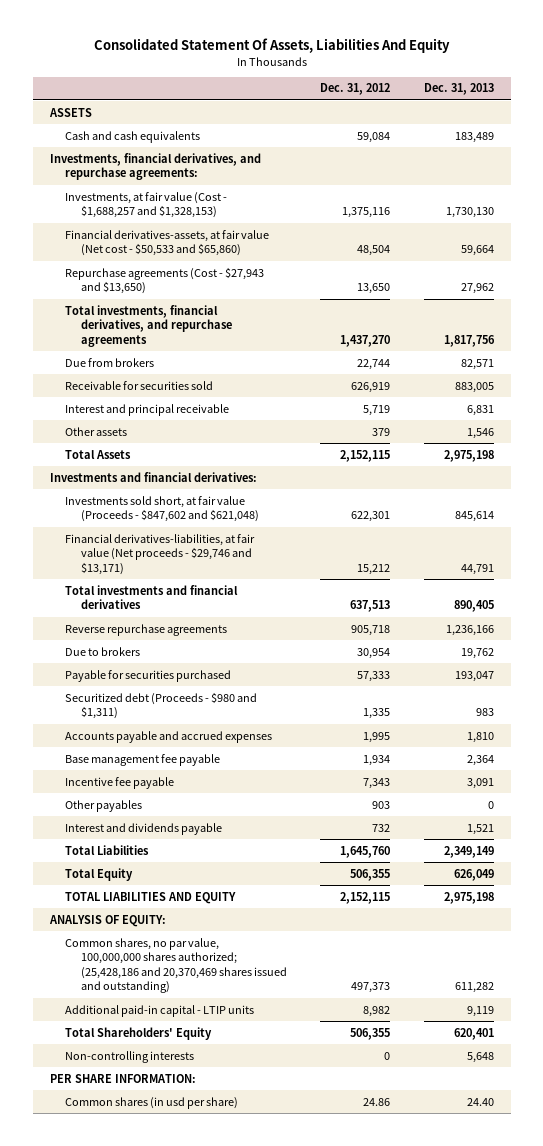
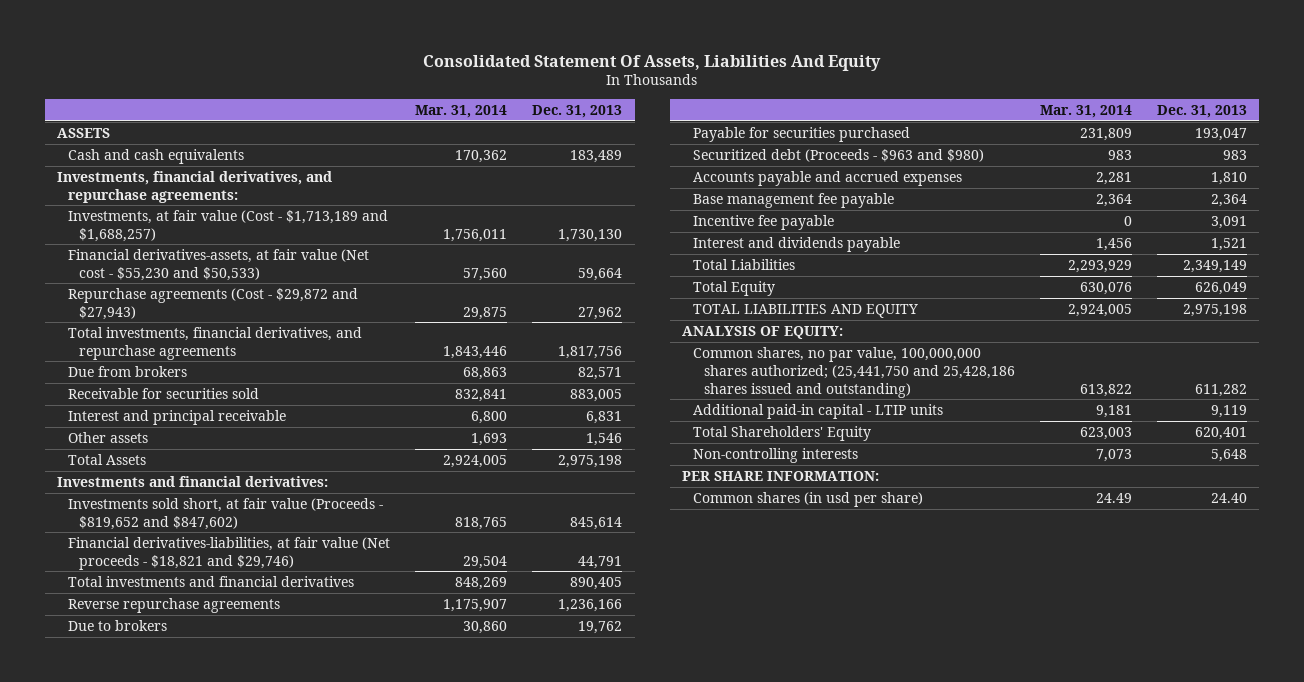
[320,83,391,96] Dec. 31, 2012 -> none
none -> [415,105,508,119] Mar. 31, 2014
[65,191,228,219] Investments, at fair value (Cost - $1,688,257 and $1,328,153) -> [68,209,389,242] Investments, at fair value (Cost - $1,713,189 and $1,688,257)
[65,229,270,257] Financial derivatives-assets, at fair value (Net cost - $50,533 and $65,860) -> [68,248,370,281] Financial derivatives-assets, at fair value (Net cost - $55,230 and $50,533)
[65,266,265,295] Repurchase agreements (Cost - $27,943 and $13,650) -> [68,287,359,320] Repurchase agreements (Cost - $29,872 and $27,943)
[65,495,259,523] Investments sold short, at fair value (Proceeds - $847,602 and $621,048) -> [68,497,384,530] Investments sold short, at fair value (Proceeds - $819,652 and $847,602)
[65,533,256,575] Financial derivatives-liabilities, at fair value (Net proceeds - $29,746 and $13,171) -> [68,536,391,570] Financial derivatives-liabilities, at fair value (Net proceeds - $18,821 and $29,746)
[65,691,258,720] Securitized debt (Proceeds - $980 and $1,311) -> [692,148,984,162] Securitized debt (Proceeds - $963 and $980)
[65,799,143,812] Other payables -> none
[65,937,287,994] Common shares, no par value, 100,000,000 shares authorized; (25,428,186 and 20,370,469 shares issued and outstanding) -> [692,346,1015,398] Common shares, no par value, 100,000,000 shares authorized; (25,441,750 and 25,428,186 shares issued and outstanding)

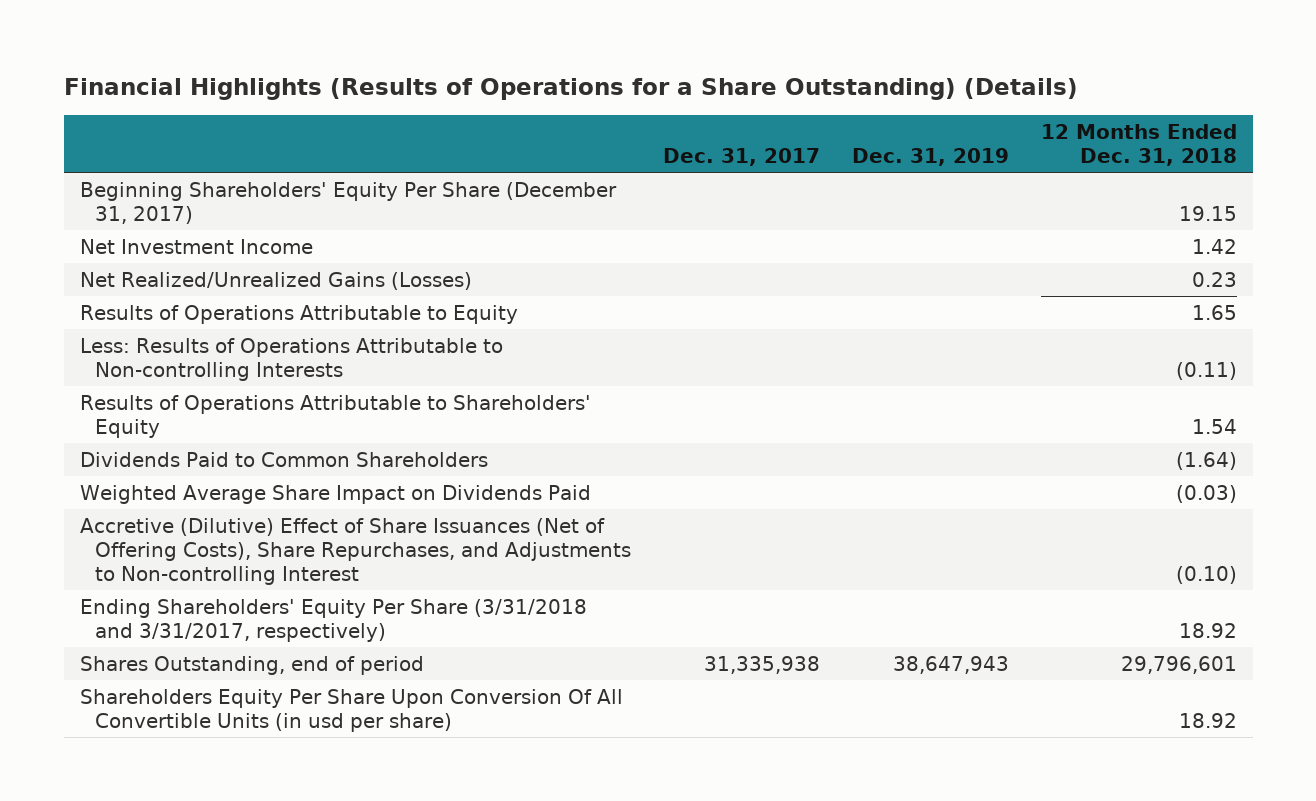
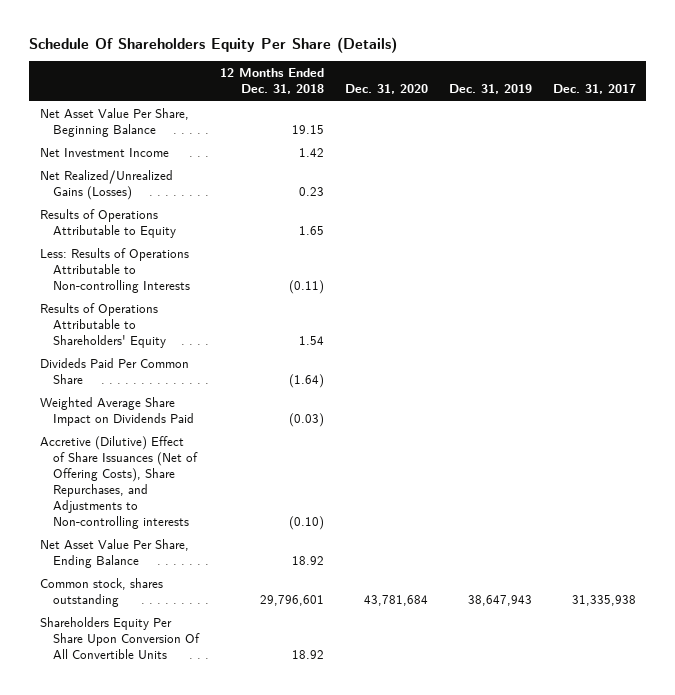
[63,78,1078,101] Financial Highlights (Results of Operations for a Share Outstanding) (Details) -> [29,36,398,53] Schedule Of Shareholders Equity Per Share (Details)
none -> [344,84,428,95] Dec. 31, 2020
[79,181,617,224] Beginning Shareholders' Equity Per Share (December 31, 2017) -> [39,108,189,138] Net Asset Value Per Share, Beginning Balance
[79,451,488,467] Dividends Paid to Common Shareholders -> [39,358,189,385] Divideds Paid Per Common Share
[79,517,631,586] Accretive (Dilutive) Effect of Share Issuances (Net of Offering Costs), Share Repurchases, and Adjustments to Non-controlling Interest -> [39,436,198,530] Accretive (Dilutive) Effect of Share Issuances (Net of Offering Costs), Share Repurchases, and Adjustments to Non-controlling interests
[79,598,587,642] Ending Shareholders' Equity Per Share (3/31/2018 and 3/31/2017, respectively) -> [39,539,189,569] Net Asset Value Per Share, Ending Balance
[79,655,424,675] Shares Outstanding, end of period -> [39,578,163,608] Common stock, shares outstanding
[79,688,623,732] Shareholders Equity Per Share Upon Conversion Of All Convertible Units (in usd per share) -> [39,617,200,660] Shareholders Equity Per Share Upon Conversion Of All Convertible Units

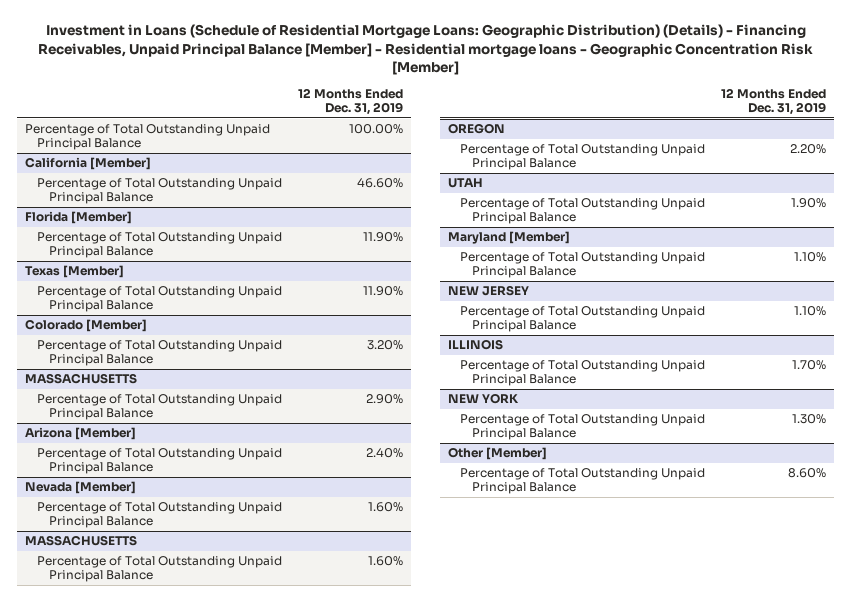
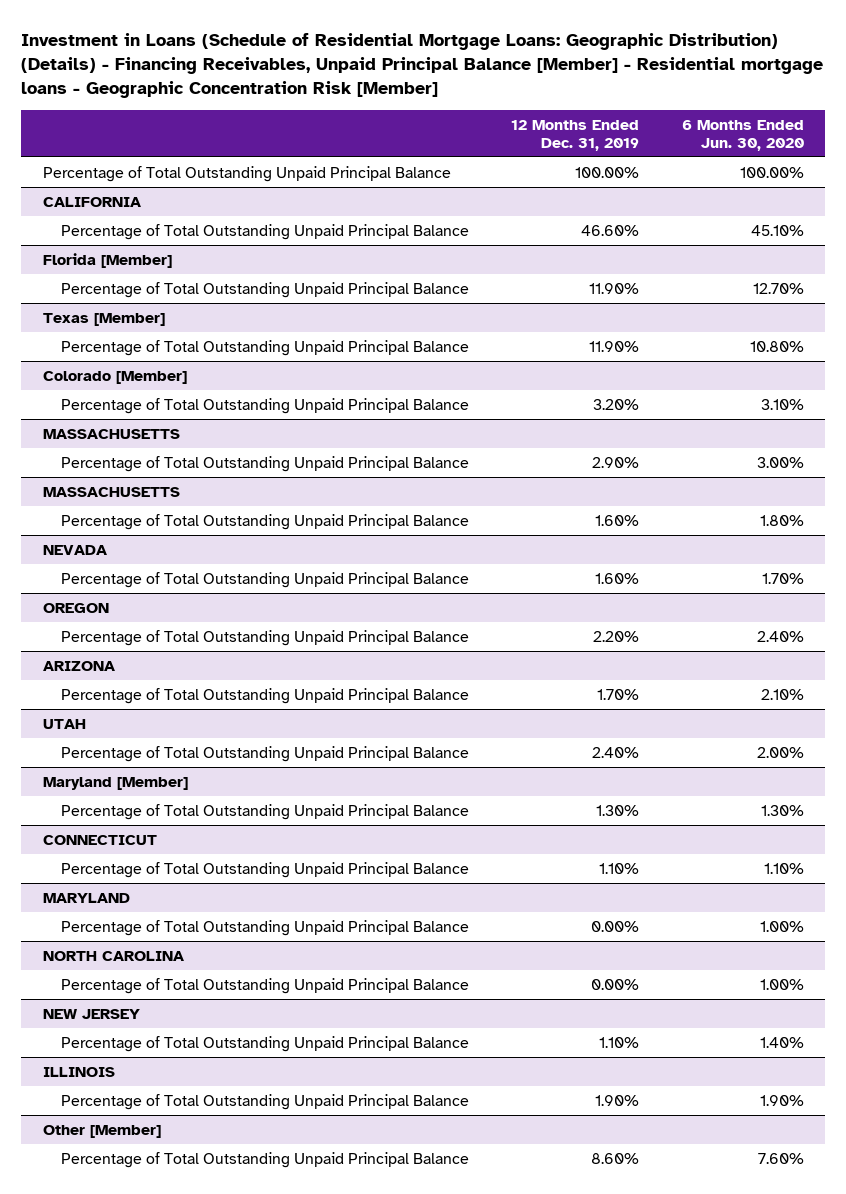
none -> [681,119,804,151] 6 Months Ended Jun. 30, 2020
[24,157,151,171] California [Member] -> [42,196,141,207] CALIFORNIA
[24,427,136,441] Arizona [Member] -> none
[36,448,282,475] Percentage of Total Outstanding Unpaid Principal Balance -> none
[24,481,136,495] Nevada [Member] -> none
[36,502,282,529] Percentage of Total Outstanding Unpaid Principal Balance -> none
none -> [42,544,107,555] NEVADA
none -> [60,571,469,588] Percentage of Total Outstanding Unpaid Principal Balance
none -> [42,660,115,671] ARIZONA
none -> [60,687,469,704] Percentage of Total Outstanding Unpaid Principal Balance
[791,198,827,209] 1.90% -> [592,746,640,758] 2.40%
none -> [60,803,469,820] Percentage of Total Outstanding Unpaid Principal Balance
none -> [42,834,157,845] CONNECTICUT
none -> [42,892,130,903] MARYLAND
none -> [60,919,469,936] Percentage of Total Outstanding Unpaid Principal Balance
none -> [42,950,184,961] NORTH CAROLINA
none -> [60,977,469,994] Percentage of Total Outstanding Unpaid Principal Balance
[448,393,520,405] NEW YORK -> none
[460,414,706,441] Percentage of Total Outstanding Unpaid Principal Balance -> none
[792,360,827,371] 1.70% -> [595,1094,640,1106] 1.90%

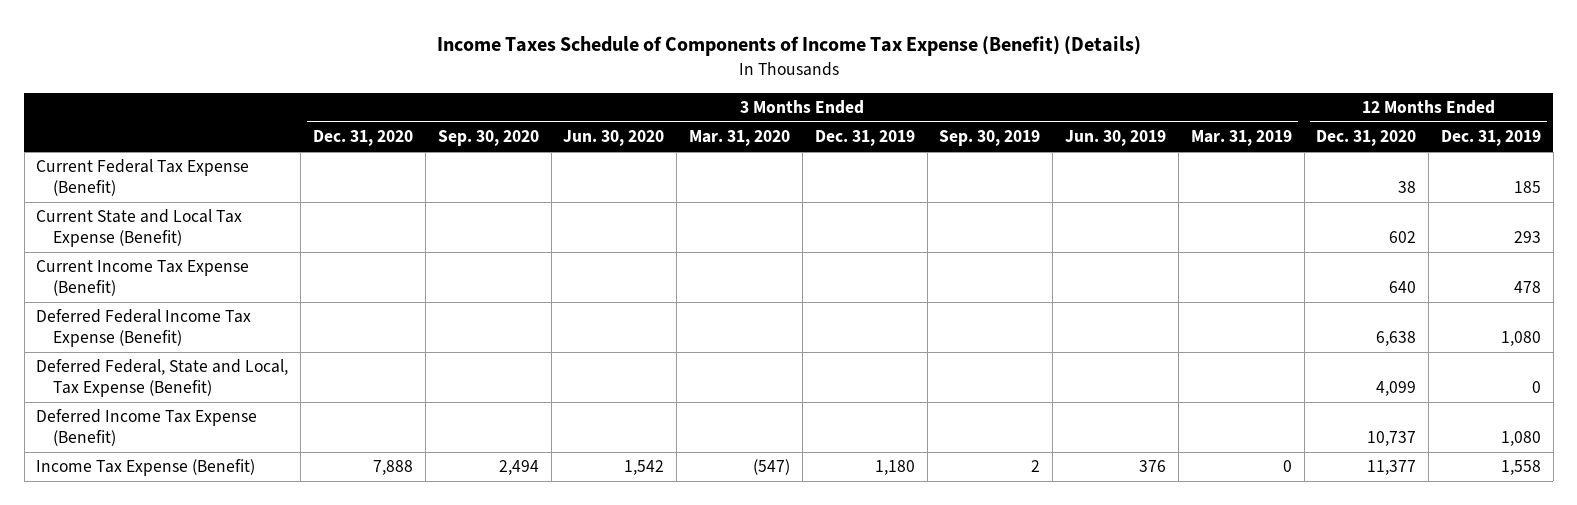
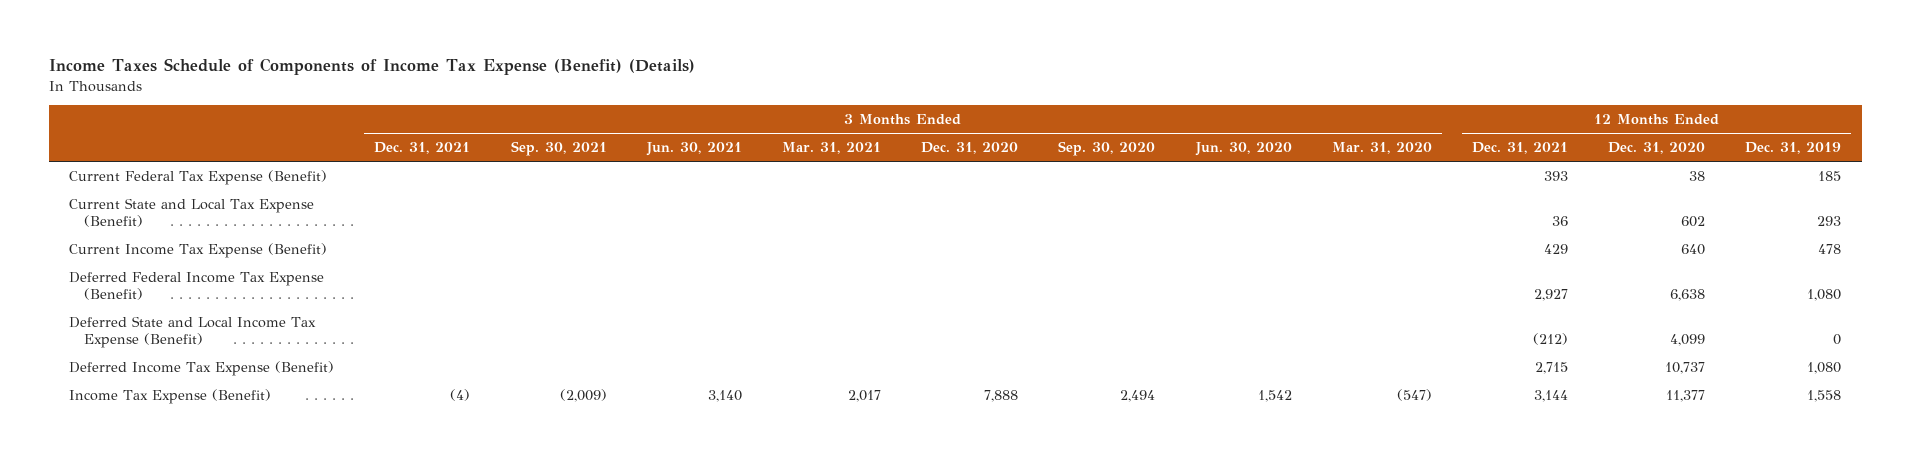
[814,130,915,147] Dec. 31, 2019 -> none
[939,130,1041,147] Sep. 30, 2019 -> none
[1065,130,1167,147] Jun. 30, 2019 -> none
[1190,130,1292,147] Mar. 31, 2019 -> none
none -> [374,142,471,155] Dec. 31, 2021
none -> [510,141,607,157] Sep. 30, 2021
none -> [645,142,742,157] Jun. 30, 2021
none -> [782,142,882,155] Mar. 31, 2021
none -> [1472,142,1569,155] Dec. 31, 2021
[36,359,289,397] Deferred Federal, State and Local, Tax Expense (Benefit) -> [69,316,317,349] Deferred State and Local Income Tax Expense (Benefit)

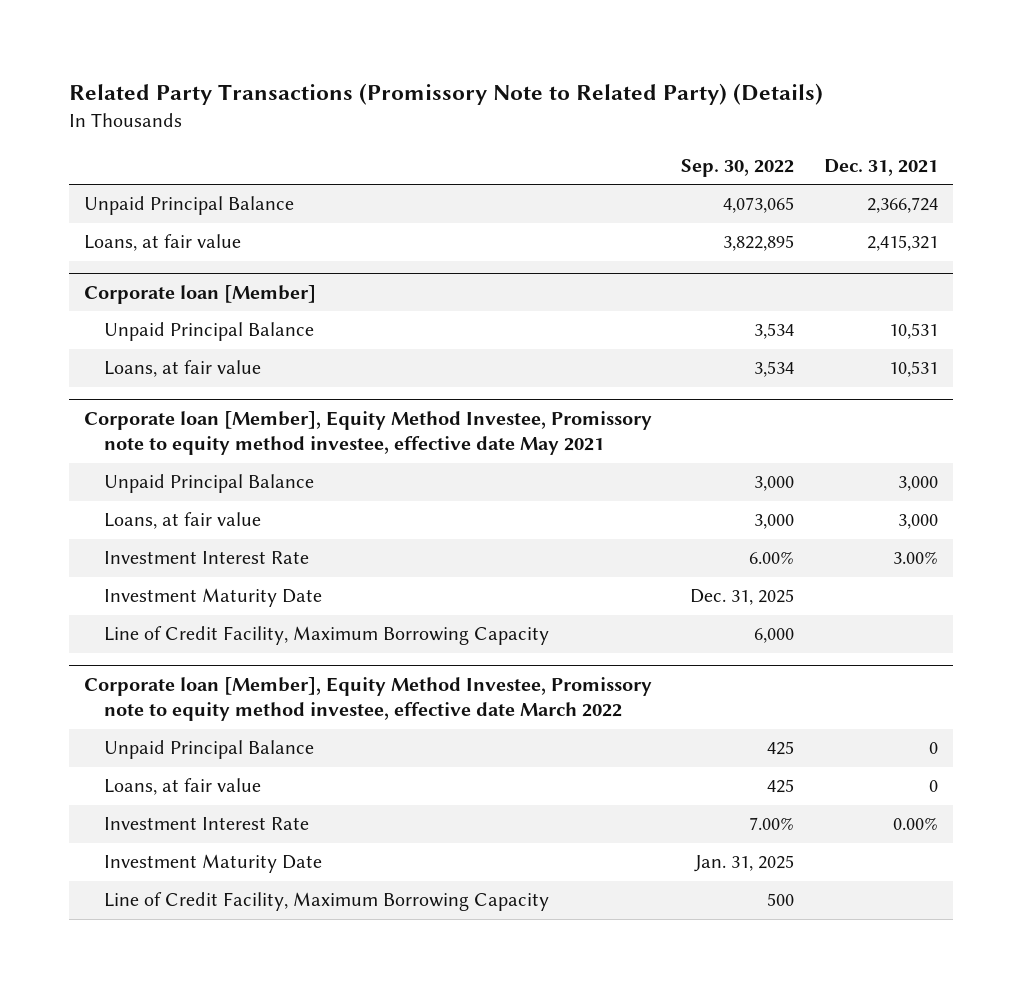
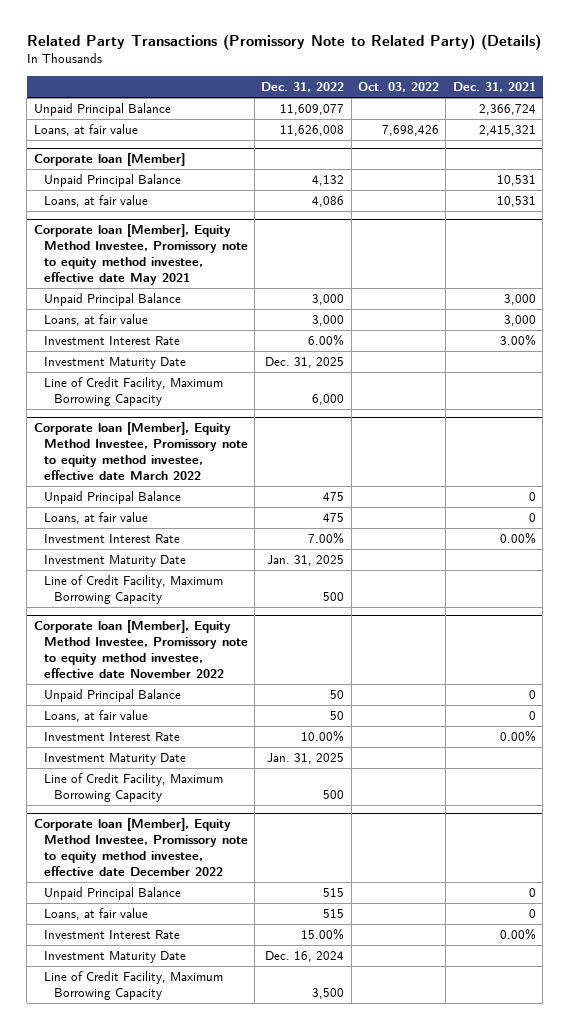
[681,158,795,177] Sep. 30, 2022 -> none
none -> [261,82,345,93] Dec. 31, 2022
none -> [358,82,440,93] Oct. 03, 2022
none -> [33,620,248,679] Corporate loan [Member], Equity Method Investee, Promissory note to equity method investee, effective date November 2022
none -> [43,689,181,703] Unpaid Principal Balance
none -> [43,710,148,723] Loans, at fair value
none -> [43,732,180,742] Investment Interest Rate
none -> [43,753,186,766] Investment Maturity Date
none -> [43,773,223,803] Line of Credit Facility, Maximum Borrowing Capacity
none -> [33,818,248,877] Corporate loan [Member], Equity Method Investee, Promissory note to equity method investee, effective date December 2022
none -> [43,887,181,901] Unpaid Principal Balance
none -> [43,908,148,921] Loans, at fair value
none -> [43,930,180,940] Investment Interest Rate
none -> [43,951,186,964] Investment Maturity Date
none -> [43,971,223,1001] Line of Credit Facility, Maximum Borrowing Capacity

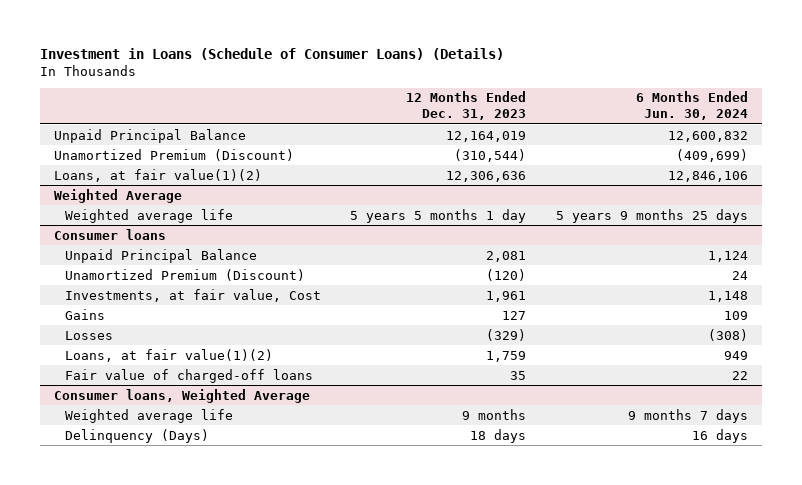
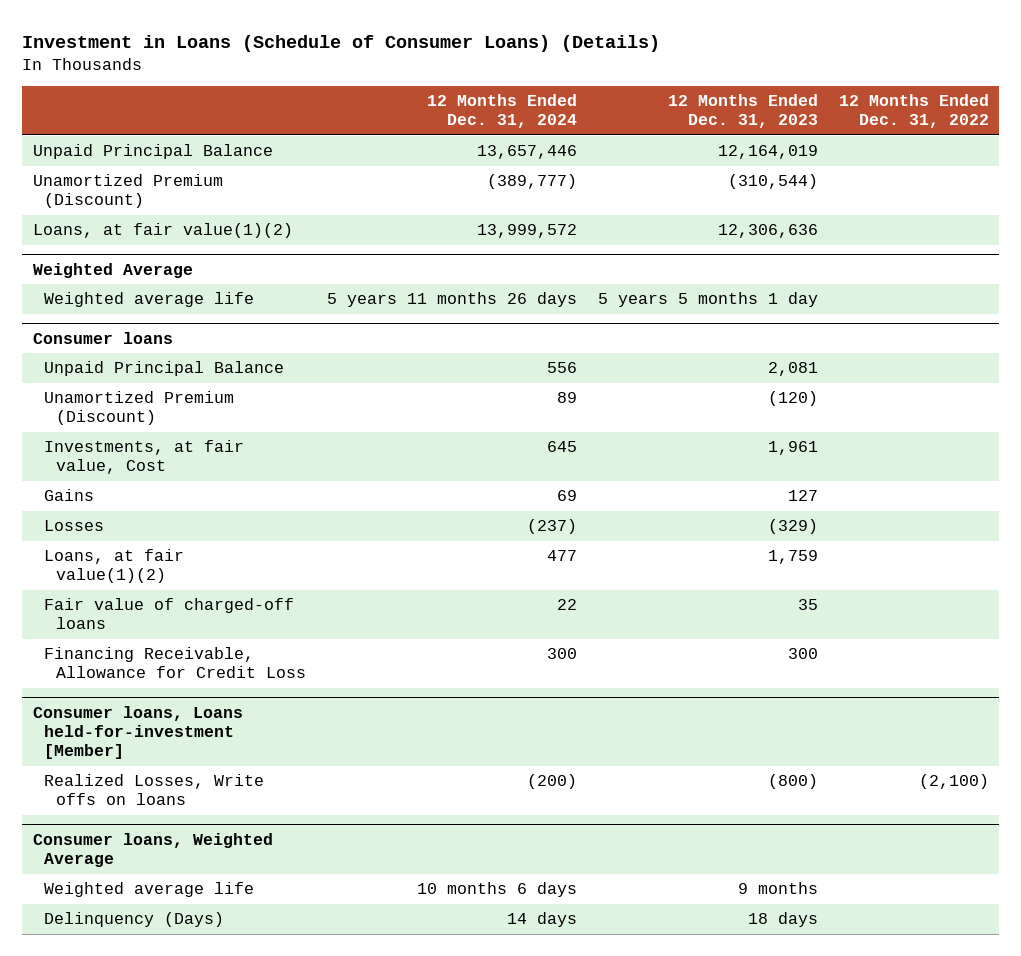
[635,91,748,121] 6 Months Ended Jun. 30, 2024 -> none
none -> [427,94,578,129] 12 Months Ended Dec. 31, 2024
none -> [838,94,989,129] 12 Months Ended Dec. 31, 2022
none -> [44,647,307,679] Financing Receivable, Allowance for Credit Loss
none -> [32,705,243,760] Consumer loans, Loans held-for-investment [Member]
none -> [44,774,265,806] Realized Losses, Write offs on loans

